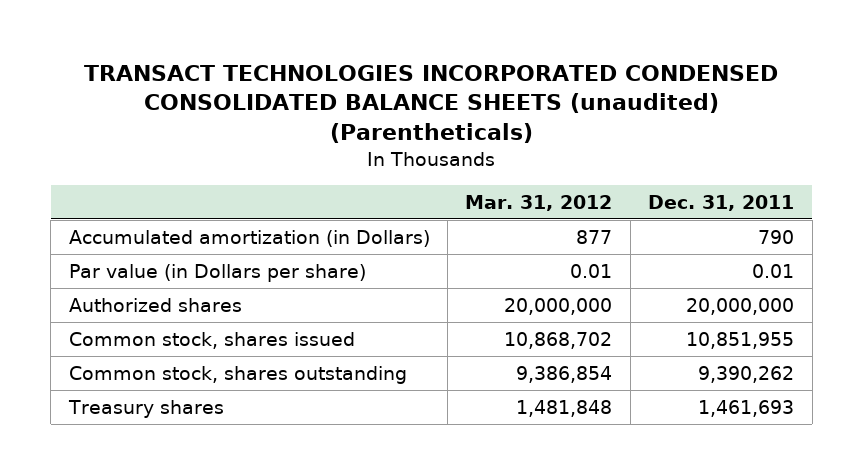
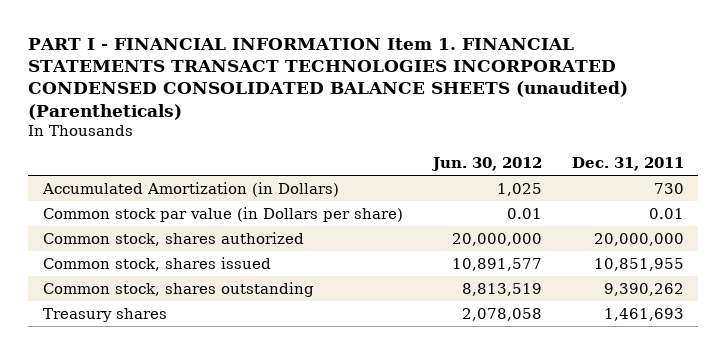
[84,64,779,143] TRANSACT TECHNOLOGIES INCORPORATED CONDENSED CONSOLIDATED BALANCE SHEETS (unaudited) (Parentheticals) -> [27,38,628,120] PART I - FINANCIAL INFORMATION Item 1. FINANCIAL STATEMENTS TRANSACT TECHNOLOGIES INCORPORATED CONDENSED CONSOLIDATED BALANCE SHEETS (unaudited) (Parentheticals)
[465,194,613,211] Mar. 31, 2012 -> none
none -> [430,156,542,171] Jun. 30, 2012
[68,229,430,247] Accumulated amortization (in Dollars) -> [41,181,339,197] Accumulated Amortization (in Dollars)
[758,229,795,244] 790 -> [653,182,684,194] 730
[68,263,366,282] Par value (in Dollars per share) -> [42,206,403,222] Common stock par value (in Dollars per share)
[68,297,242,312] Authorized shares -> [42,231,304,246] Common stock, shares authorized

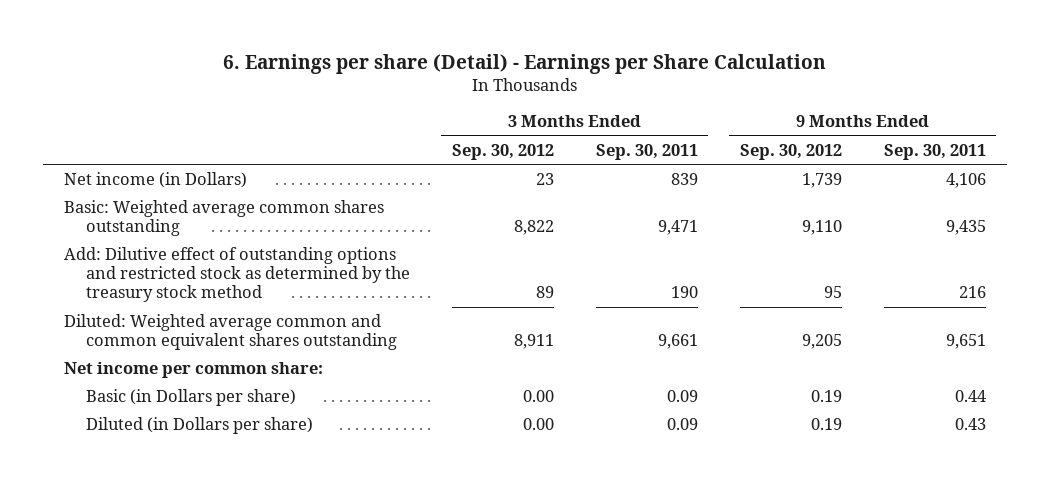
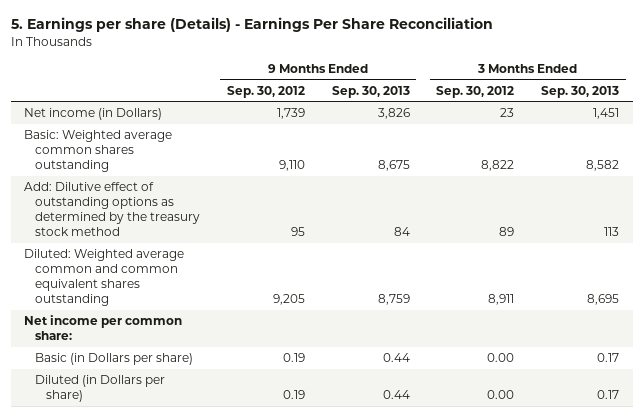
[223,53,827,74] 6. Earnings per share (Detail) - Earnings per Share Calculation -> [10,17,493,33] 5. Earnings per share (Details) - Earnings Per Share Reconciliation
[595,143,698,160] Sep. 30, 2011 -> none
[883,143,986,160] Sep. 30, 2011 -> none
none -> [331,85,410,98] Sep. 30, 2013
none -> [541,85,620,98] Sep. 30, 2013
[64,247,410,303] Add: Dilutive effect of outstanding options and restricted stock as determined by the treasury stock method -> [23,182,201,237] Add: Dilutive effect of outstanding options as determined by the treasury stock method

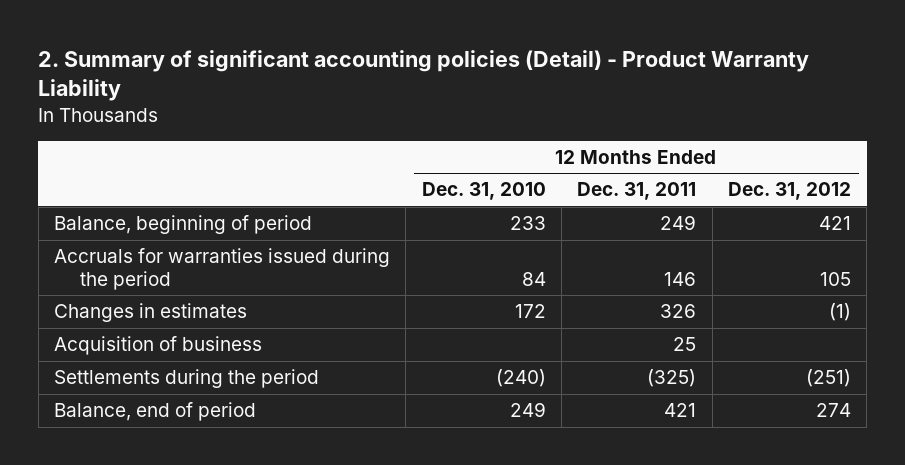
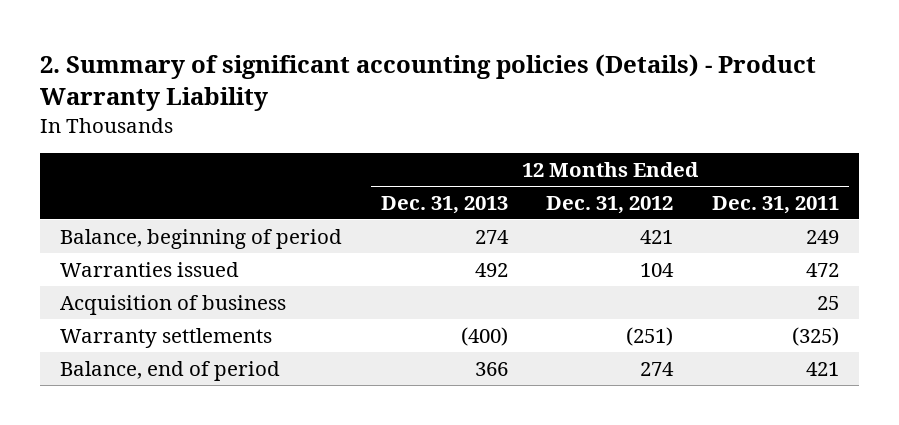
[38,50,810,102] 2. Summary of significant accounting policies (Detail) - Product Warranty Liability -> [40,53,817,111] 2. Summary of significant accounting policies (Details) - Product Warranty Liability
[421,182,546,201] Dec. 31, 2010 -> none
none -> [380,195,508,214] Dec. 31, 2013
[53,303,247,323] Changes in estimates -> none
[53,248,390,290] Accruals for warranties issued during the period -> [59,261,239,277] Warranties issued
[664,271,697,286] 146 -> [806,262,840,277] 472
[820,271,852,286] 105 -> [640,262,675,277] 104
[53,369,319,389] Settlements during the period -> [59,327,272,348] Warranty settlements

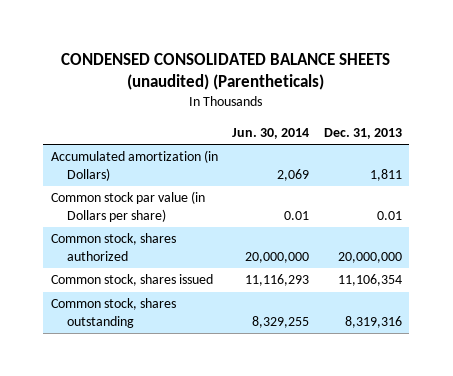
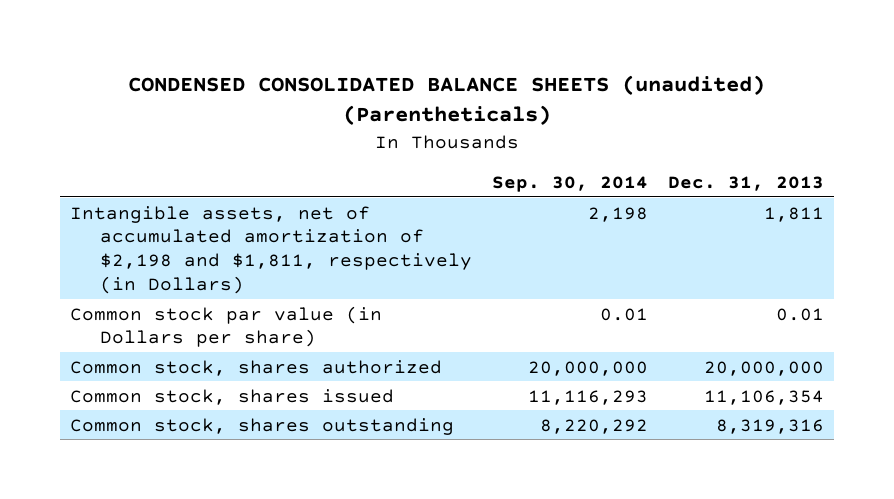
[232,127,310,139] Jun. 30, 2014 -> none
none -> [491,175,648,192] Sep. 30, 2014
[50,150,218,181] Accumulated amortization (in Dollars) -> [70,205,472,295] Intangible assets, net of accumulated amortization of $2,198 and $1,811, respectively (in Dollars)

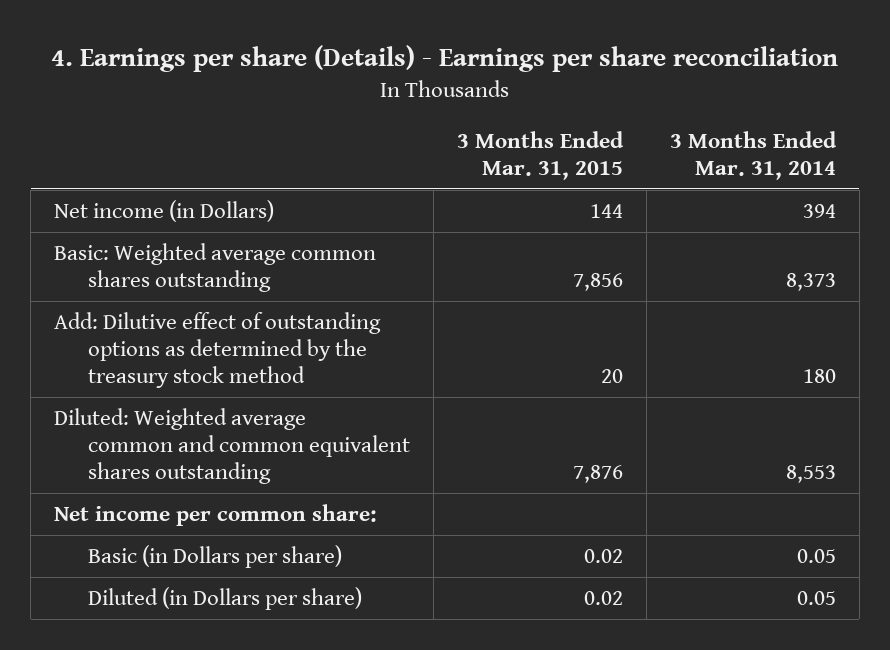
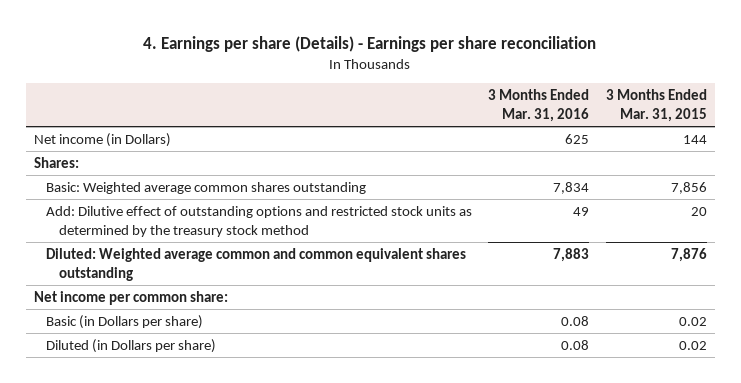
[669,131,837,181] 3 Months Ended Mar. 31, 2014 -> none
none -> [488,89,590,123] 3 Months Ended Mar. 31, 2016
none -> [34,157,80,169] Shares:
[53,311,381,389] Add: Dilutive effect of outstanding options as determined by the treasury stock method -> [46,206,473,237] Add: Dilutive effect of outstanding options and restricted stock units as determined by the treasury stock method

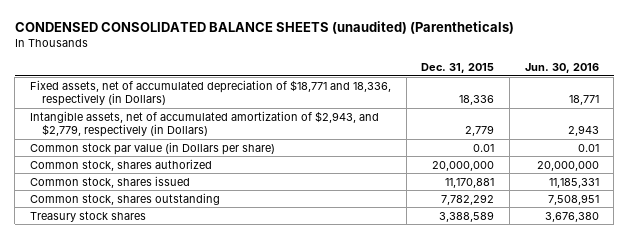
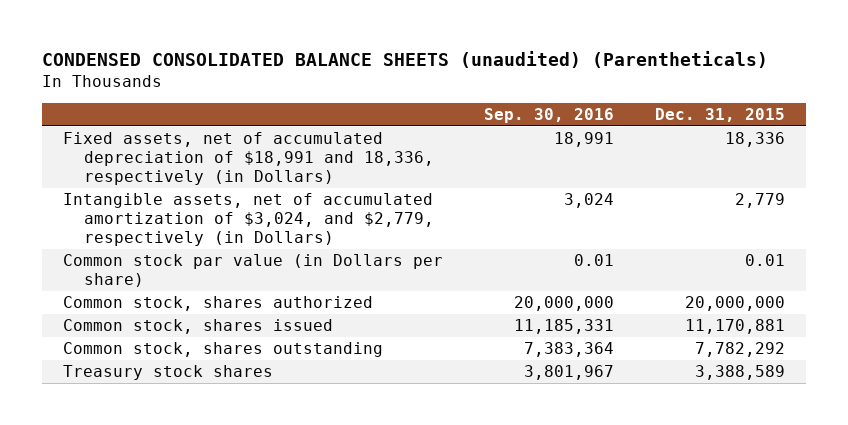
[524,63,599,74] Jun. 30, 2016 -> none
none -> [483,107,614,123] Sep. 30, 2016
[29,79,391,107] Fixed assets, net of accumulated depreciation of $18,771 and 18,336, respectively (in Dollars) -> [62,132,435,186] Fixed assets, net of accumulated depreciation of $18,991 and 18,336, respectively (in Dollars)
[29,110,379,138] Intangible assets, net of accumulated amortization of $2,943, and $2,779, respectively (in Dollars) -> [62,193,435,247] Intangible assets, net of accumulated amortization of $3,024, and $2,779, respectively (in Dollars)

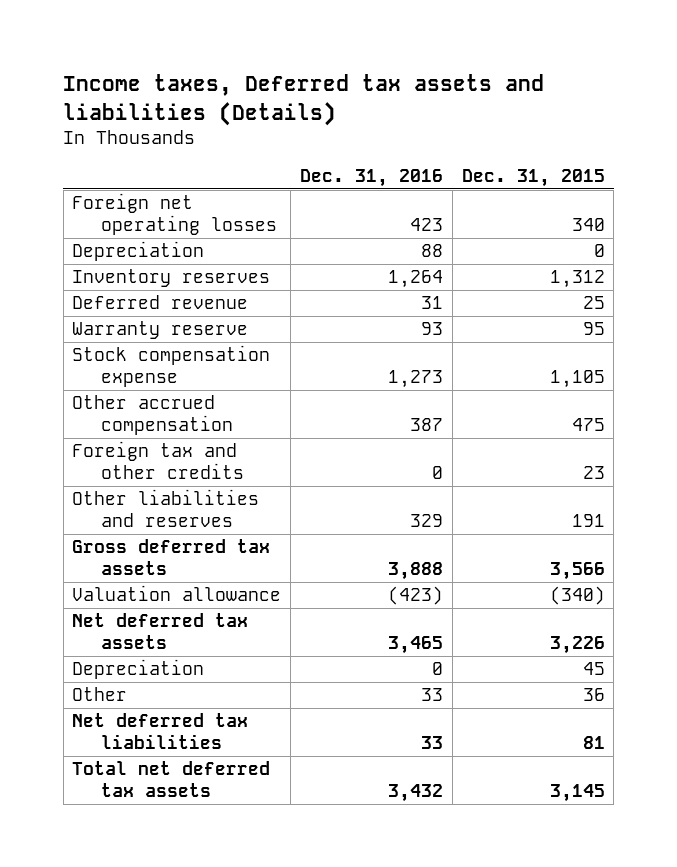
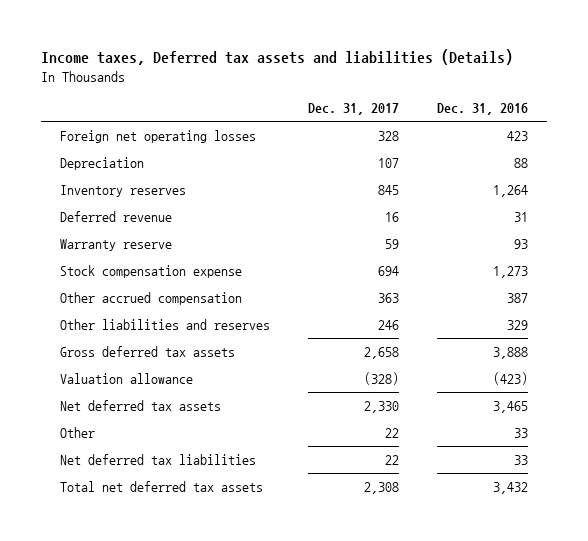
[461,168,605,187] Dec. 31, 2015 -> none
none -> [307,103,399,116] Dec. 31, 2017
[72,441,245,480] Foreign tax and other credits -> none
[72,659,205,680] Depreciation -> none

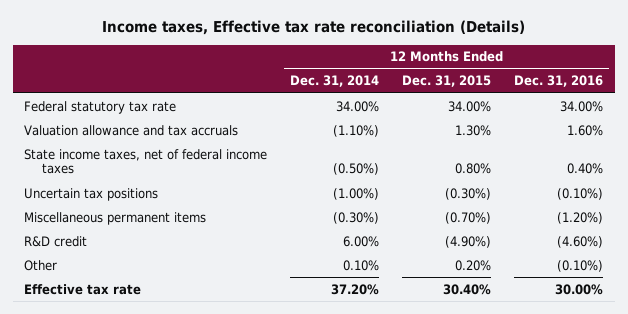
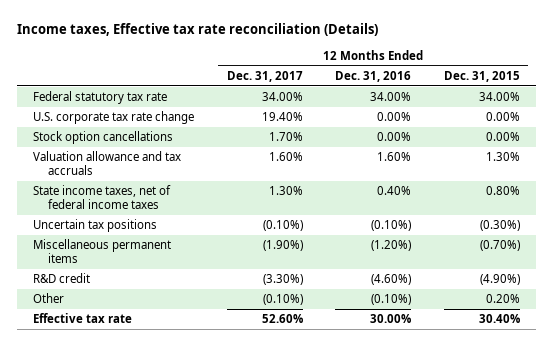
[290,75,380,88] Dec. 31, 2014 -> none
none -> [226,70,303,82] Dec. 31, 2017
none -> [32,111,194,125] U.S. corporate tax rate change
none -> [32,131,173,145] Stock option cancellations

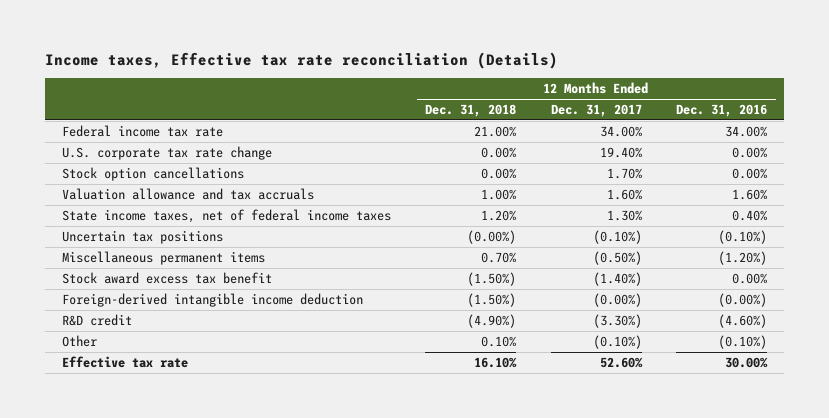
[443,70,520,82] Dec. 31, 2015 -> none
none -> [425,103,517,117] Dec. 31, 2018
[32,91,167,105] Federal statutory tax rate -> [61,124,223,137] Federal income tax rate
[262,240,303,252] (1.90%) -> [592,250,642,265] (0.50%)
none -> [61,271,272,284] Stock award excess tax benefit
none -> [61,292,363,307] Foreign-derived intangible income deduction

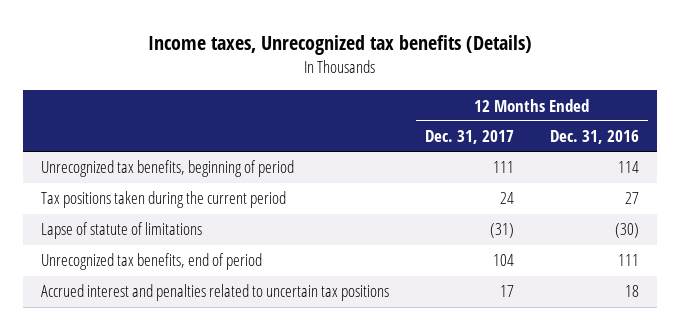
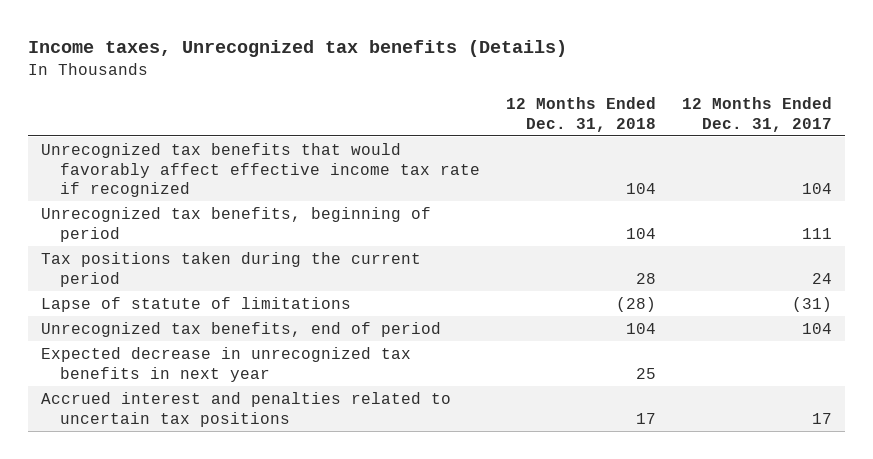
[549,130,639,145] Dec. 31, 2016 -> none
none -> [505,96,656,132] 12 Months Ended Dec. 31, 2018
none -> [41,142,480,198] Unrecognized tax benefits that would favorably affect effective income tax rate if recognized
none -> [41,346,412,382] Expected decrease in unrecognized tax benefits in next year

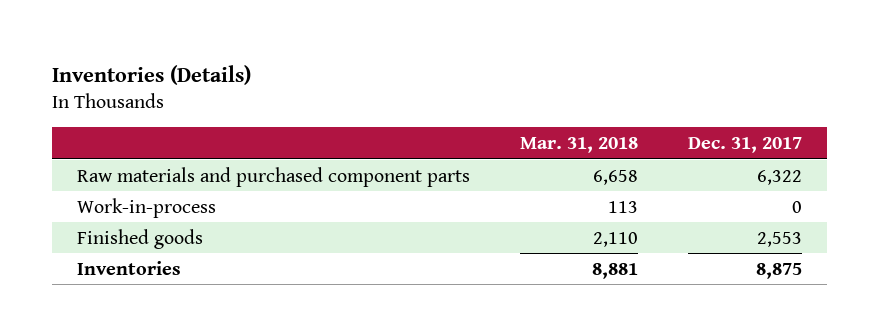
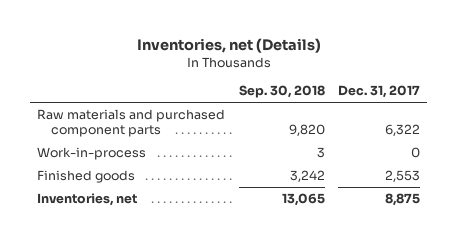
[51,64,251,85] Inventories (Details) -> [136,37,321,53] Inventories, net (Details)
[519,136,638,153] Mar. 31, 2018 -> none
none -> [238,85,325,99] Sep. 30, 2018
[76,260,181,275] Inventories -> [37,193,138,207] Inventories, net

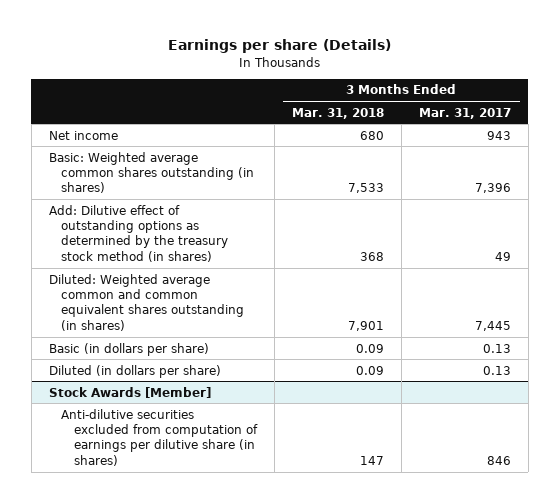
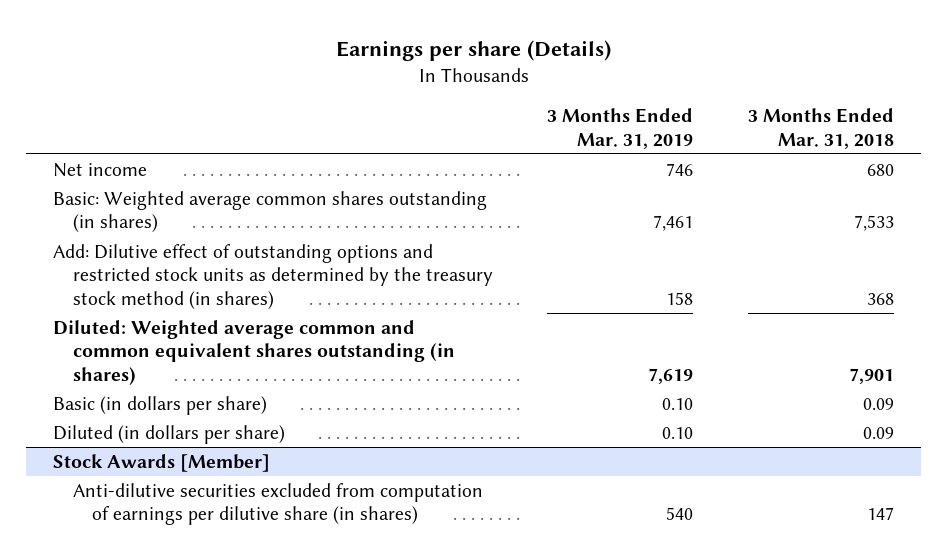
[418,107,511,119] Mar. 31, 2017 -> none
none -> [547,107,694,149] 3 Months Ended Mar. 31, 2019
[48,204,229,262] Add: Dilutive effect of outstanding options as determined by the treasury stock method (in shares) -> [53,243,493,310] Add: Dilutive effect of outstanding options and restricted stock units as determined by the treasury stock method (in shares)

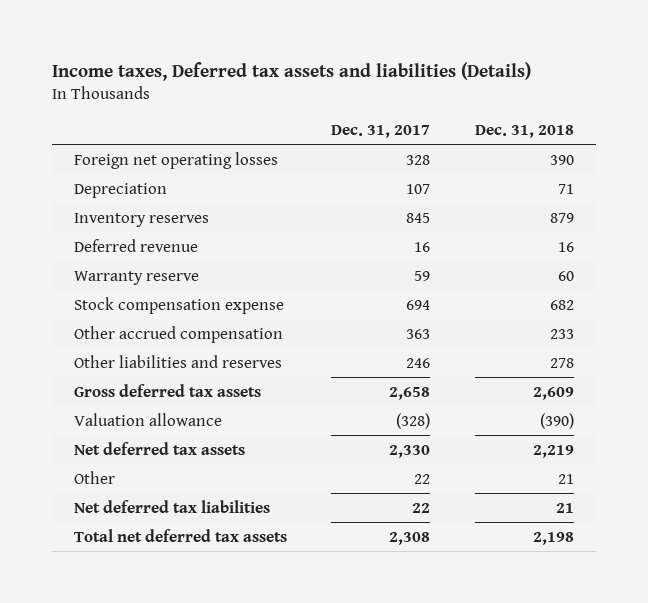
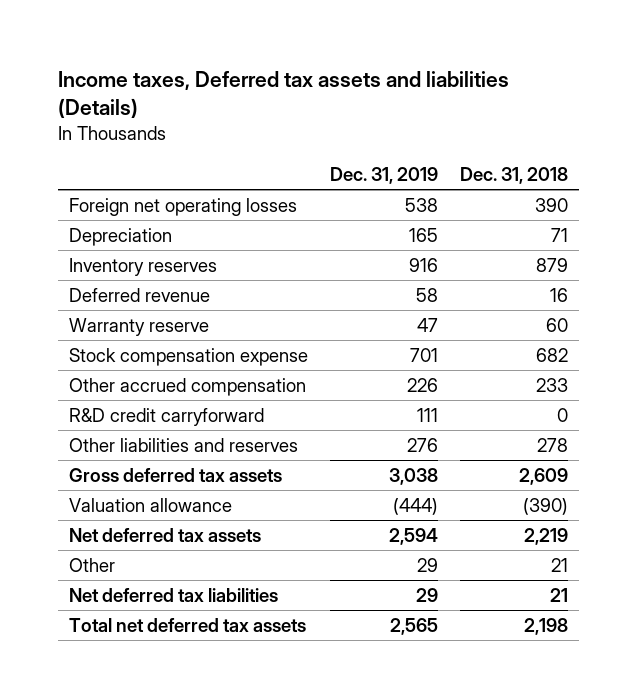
[331,124,431,138] Dec. 31, 2017 -> none
none -> [330,166,439,184] Dec. 31, 2019
none -> [69,407,265,426] R&D credit carryforward

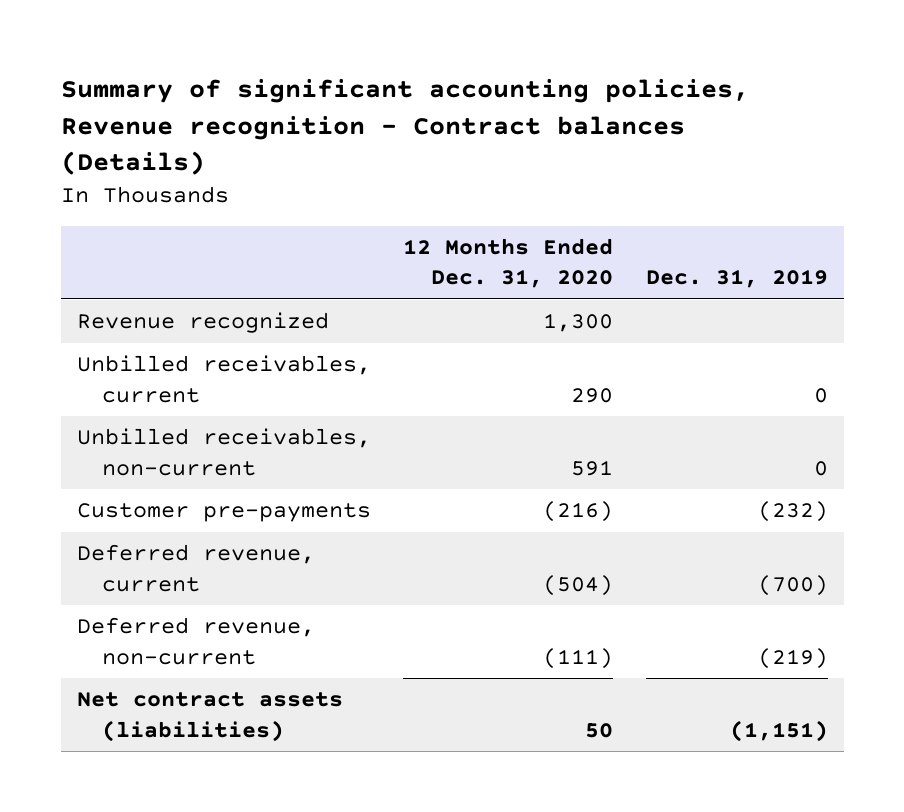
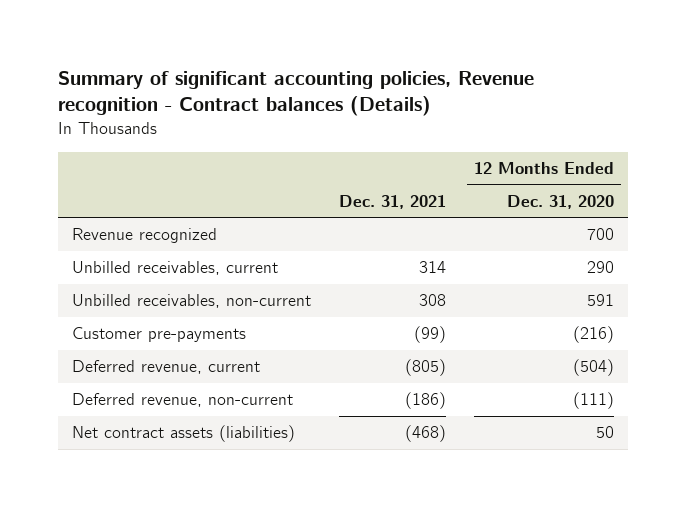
[645,269,828,289] Dec. 31, 2019 -> none
none -> [338,194,446,209] Dec. 31, 2021
[543,313,614,333] 1,300 -> [586,228,614,241] 700

